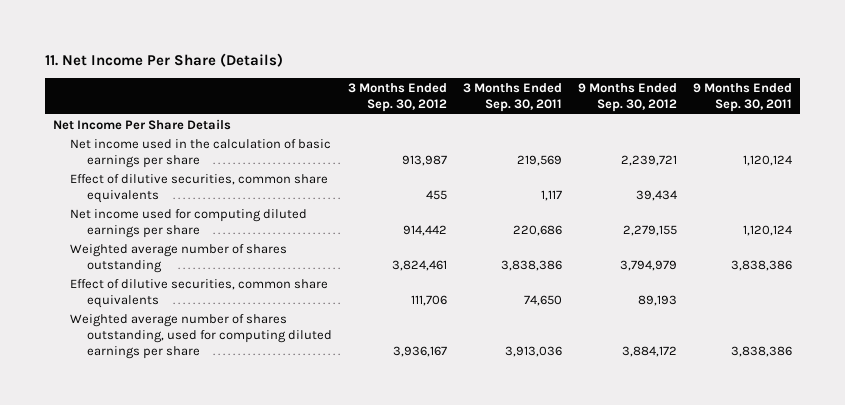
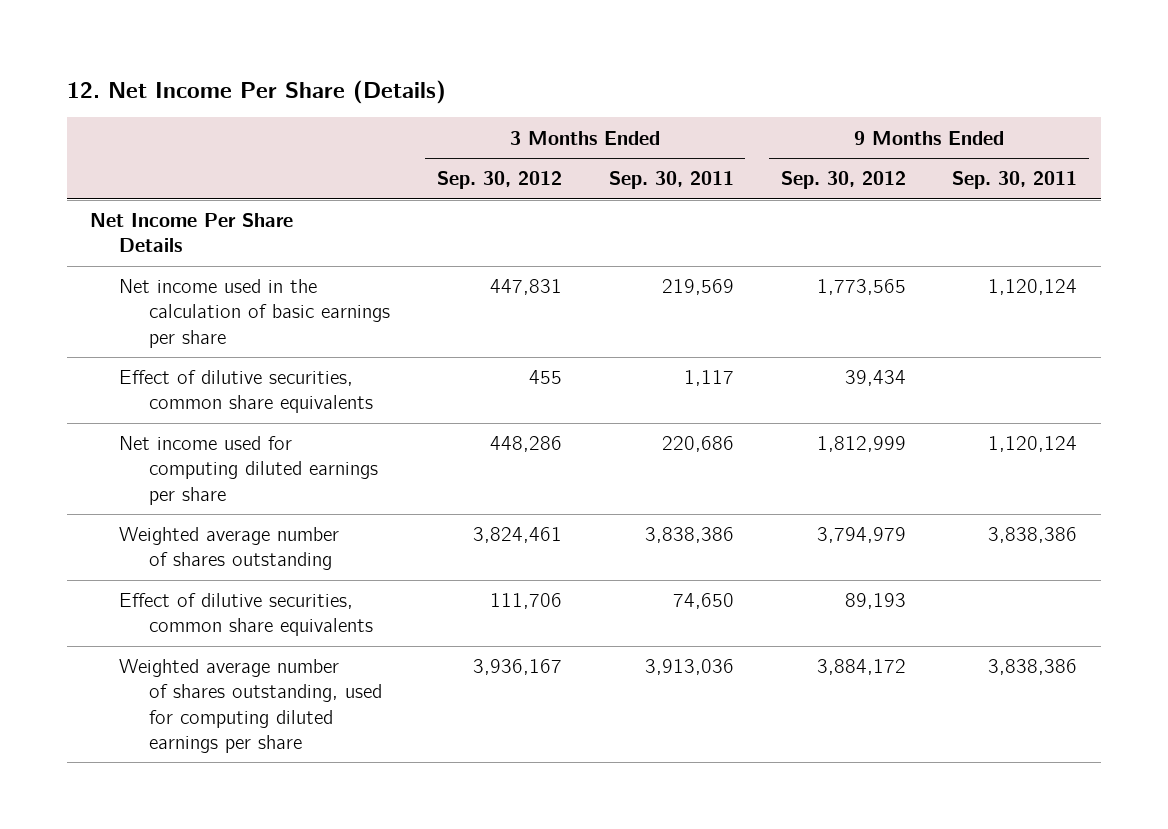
[44,53,283,68] 11. Net Income Per Share (Details) -> [66,79,446,104] 12. Net Income Per Share (Details)
[401,154,447,166] 913,987 -> [489,279,562,296] 447,831
[621,154,678,166] 2,239,721 -> [816,279,906,296] 1,773,565
[402,224,447,236] 914,442 -> [489,436,562,453] 448,286
[623,224,678,236] 2,279,155 -> [816,436,906,453] 1,812,999

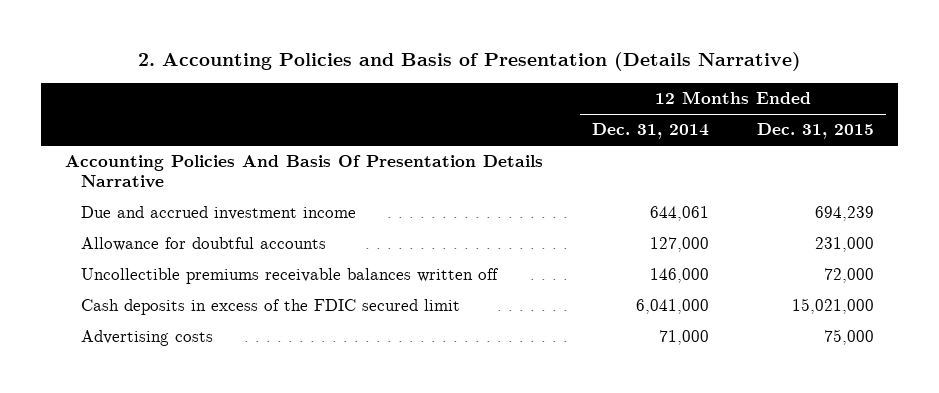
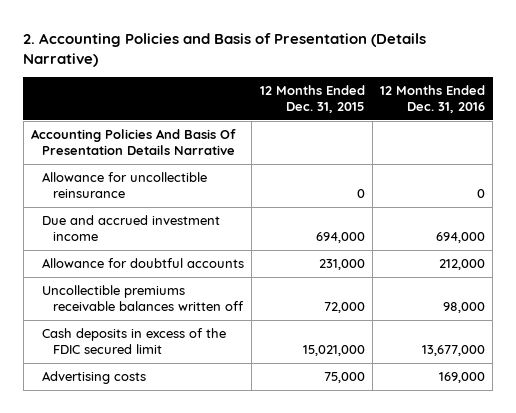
[591,123,709,140] Dec. 31, 2014 -> none
none -> [380,84,486,114] 12 Months Ended Dec. 31, 2016
none -> [42,171,208,199] Allowance for uncollectible reinsurance
[815,206,875,222] 694,239 -> [315,232,365,244] 694,000

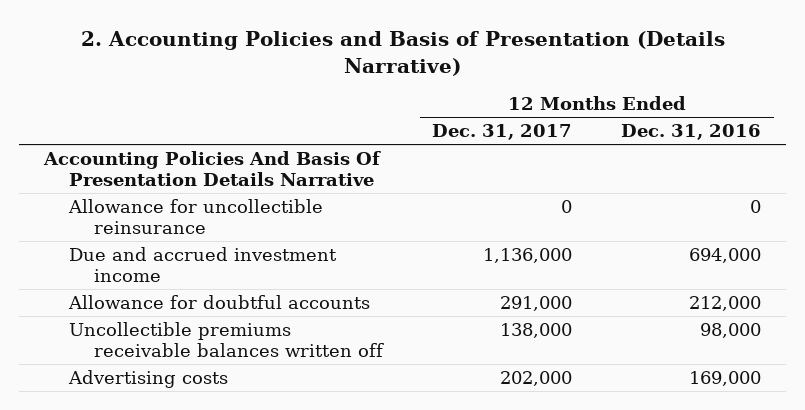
[259,84,365,114] 12 Months Ended Dec. 31, 2015 -> none
none -> [432,123,573,140] Dec. 31, 2017
[42,327,227,355] Cash deposits in excess of the FDIC secured limit -> none

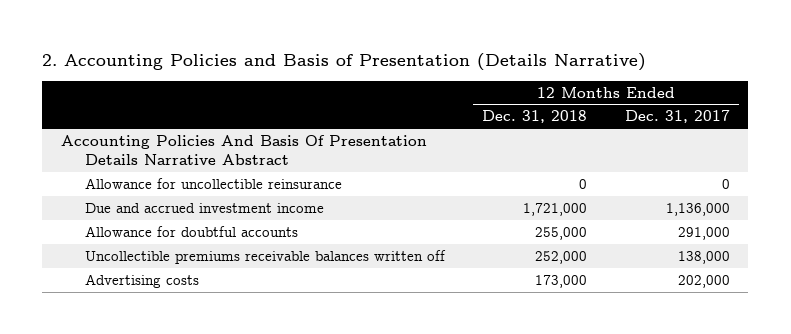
[621,123,762,140] Dec. 31, 2016 -> none
none -> [482,110,588,124] Dec. 31, 2018
[42,150,381,187] Accounting Policies And Basis Of Presentation Details Narrative -> [61,135,428,165] Accounting Policies And Basis Of Presentation Details Narrative Abstract

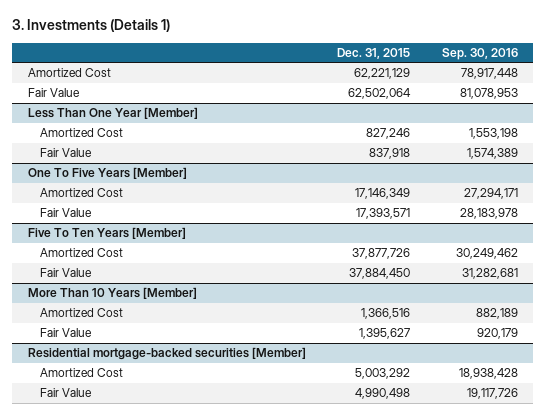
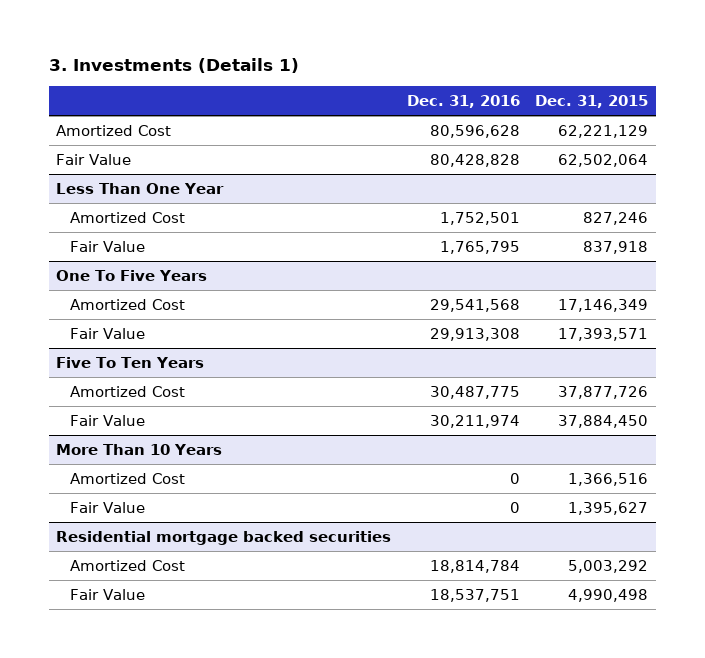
[441,47,518,60] Sep. 30, 2016 -> none
none -> [406,94,520,108] Dec. 31, 2016
[27,107,198,120] Less Than One Year [Member] -> [56,182,225,194] Less Than One Year
[27,167,187,180] One To Five Years [Member] -> [56,269,208,281] One To Five Years
[27,227,186,240] Five To Ten Years [Member] -> [56,356,205,368] Five To Ten Years
[27,287,197,300] More Than 10 Years [Member] -> [56,443,223,455] More Than 10 Years
[27,347,306,361] Residential mortgage-backed securities [Member] -> [56,530,392,545] Residential mortgage backed securities

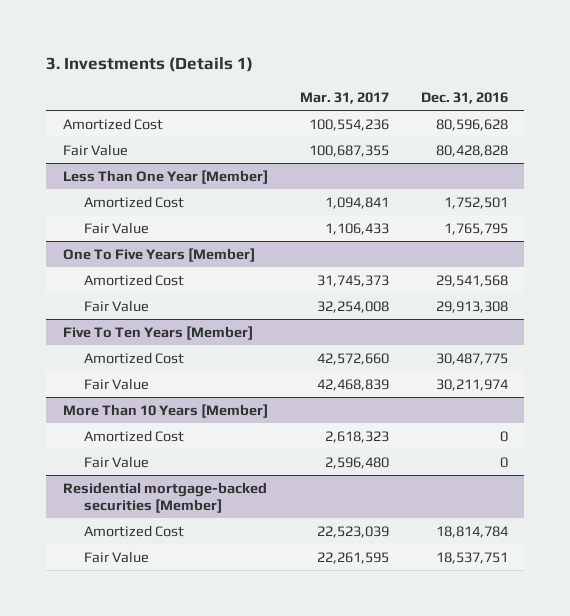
[535,94,649,108] Dec. 31, 2015 -> none
none -> [299,92,389,105] Mar. 31, 2017
[56,182,225,194] Less Than One Year -> [62,170,268,185] Less Than One Year [Member]
[56,269,208,281] One To Five Years -> [62,248,255,263] One To Five Years [Member]
[56,356,205,368] Five To Ten Years -> [62,326,253,341] Five To Ten Years [Member]
[56,443,223,455] More Than 10 Years -> [62,404,268,419] More Than 10 Years [Member]
[56,530,392,545] Residential mortgage backed securities -> [62,482,267,514] Residential mortgage-backed securities [Member]

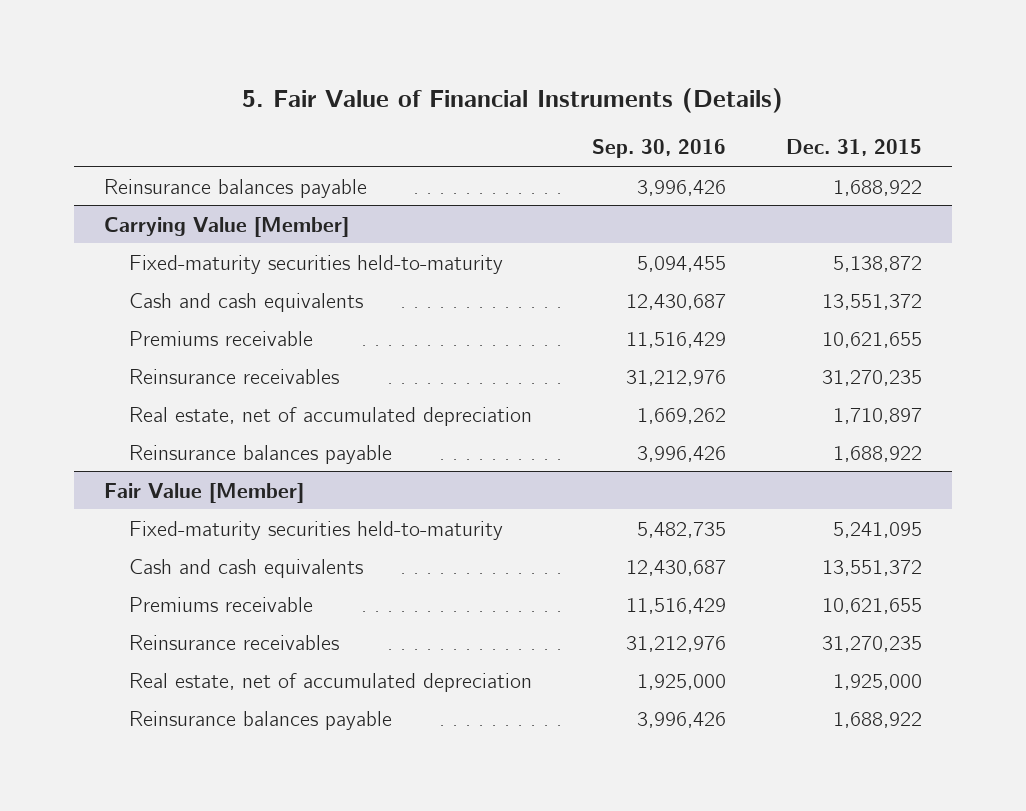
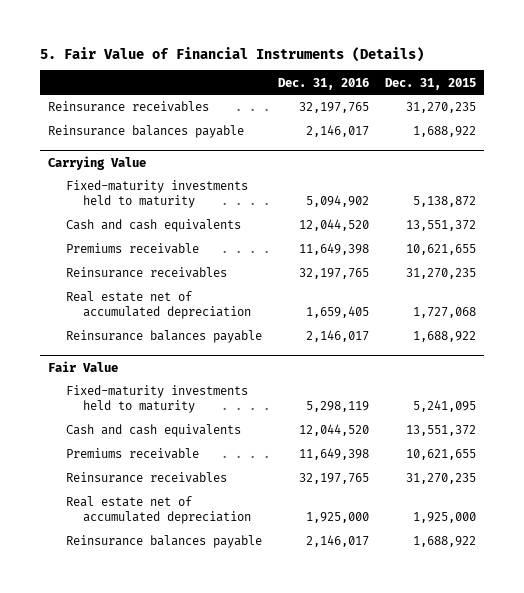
[592,139,727,159] Sep. 30, 2016 -> none
none -> [277,77,369,90] Dec. 31, 2016
none -> [48,101,210,113] Reinsurance receivables
[103,216,349,237] Carrying Value [Member] -> [48,155,147,170] Carrying Value
[129,254,504,274] Fixed-maturity securities held-to-maturity -> [65,180,248,209] Fixed-maturity investments held to maturity
[129,406,533,426] Real estate, net of accumulated depreciation -> [65,291,252,320] Real estate net of accumulated depreciation
[833,407,923,424] 1,710,897 -> [413,307,477,319] 1,727,068
[103,482,304,503] Fair Value [Member] -> [48,360,119,372] Fair Value
[129,520,504,540] Fixed-maturity securities held-to-maturity -> [65,385,248,414] Fixed-maturity investments held to maturity
[129,672,533,692] Real estate, net of accumulated depreciation -> [65,496,252,525] Real estate net of accumulated depreciation

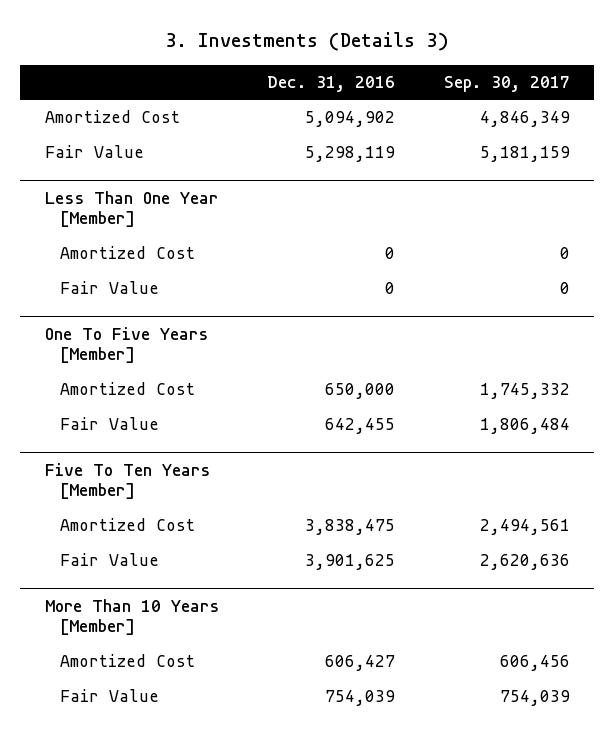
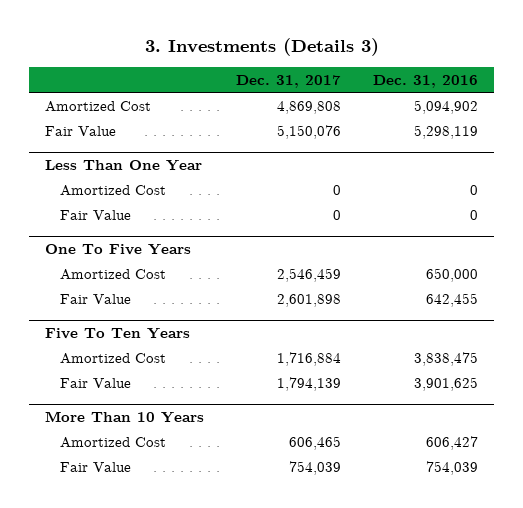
[443,75,570,92] Sep. 30, 2017 -> none
none -> [236,75,342,89] Dec. 31, 2017
[44,190,218,228] Less Than One Year [Member] -> [45,160,203,172] Less Than One Year
[44,326,208,364] One To Five Years [Member] -> [45,244,192,256] One To Five Years
[44,462,210,500] Five To Ten Years [Member] -> [45,328,191,340] Five To Ten Years
[44,598,219,636] More Than 10 Years [Member] -> [45,411,205,424] More Than 10 Years

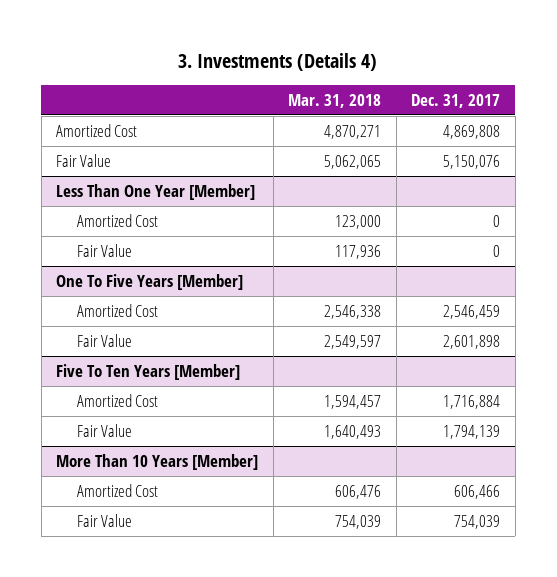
[144,38,379,57] 3. Investments (Details 3) -> [178,52,378,71] 3. Investments (Details 4)
[373,75,479,89] Dec. 31, 2016 -> none
none -> [288,93,382,108] Mar. 31, 2018
[45,160,203,172] Less Than One Year -> [56,183,256,200] Less Than One Year [Member]
[45,244,192,256] One To Five Years -> [56,273,244,290] One To Five Years [Member]
[45,328,191,340] Five To Ten Years -> [56,363,241,380] Five To Ten Years [Member]
[45,411,205,424] More Than 10 Years -> [56,453,259,470] More Than 10 Years [Member]
[289,435,342,450] 606,465 -> [454,484,501,499] 606,466

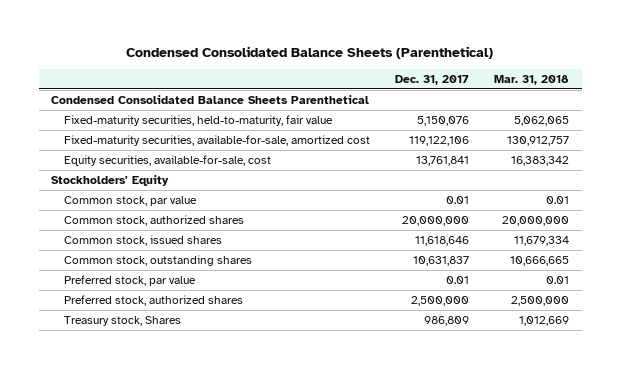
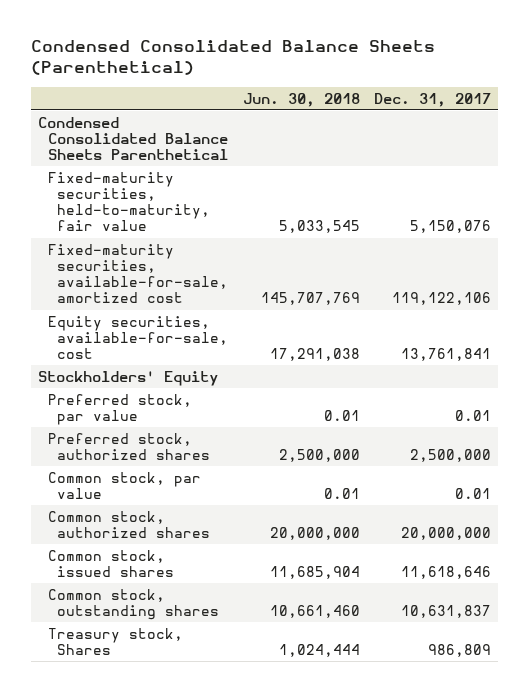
[494,74,570,85] Mar. 31, 2018 -> none
none -> [242,92,360,107] Jun. 30, 2018
[64,274,197,286] Preferred stock, par value -> [47,393,192,425] Preferred stock, par value
[64,294,244,306] Preferred stock, authorized shares -> [47,432,211,460] Preferred stock, authorized shares

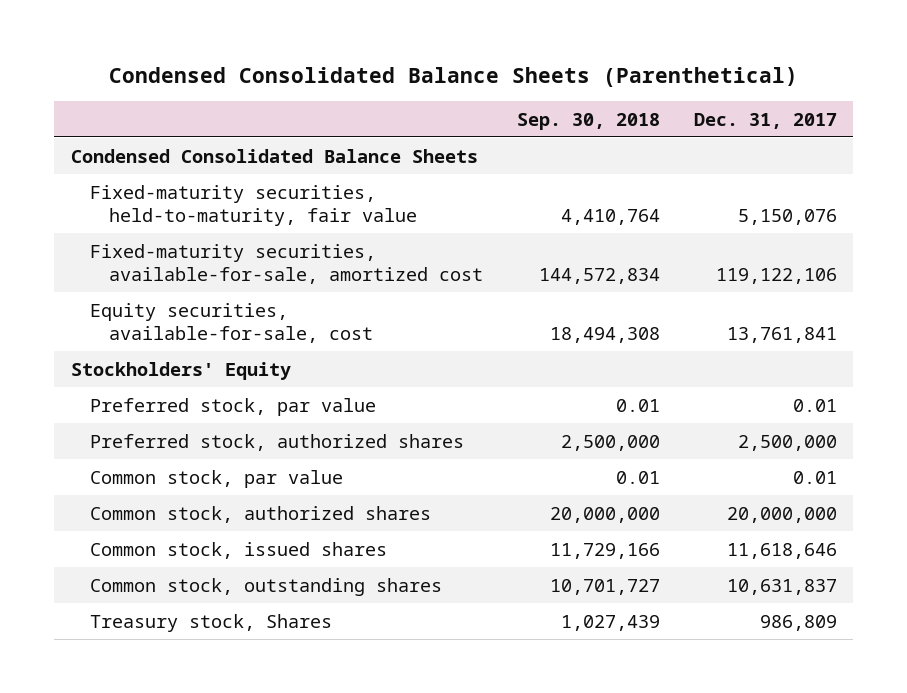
[242,92,360,107] Jun. 30, 2018 -> none
none -> [516,112,660,130] Sep. 30, 2018
[37,116,228,161] Condensed Consolidated Balance Sheets Parenthetical -> [70,148,478,163] Condensed Consolidated Balance Sheets

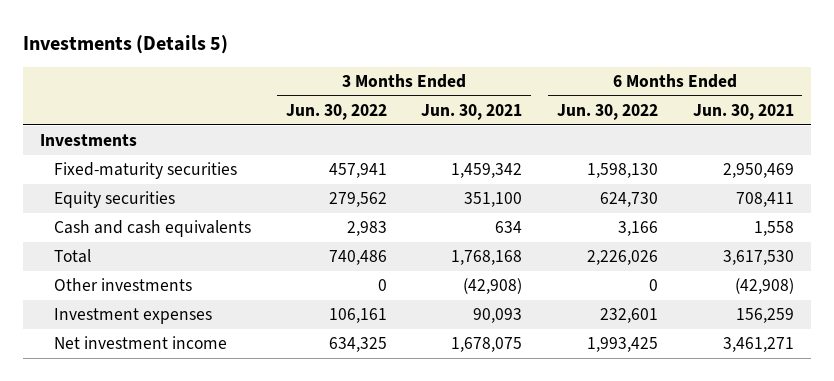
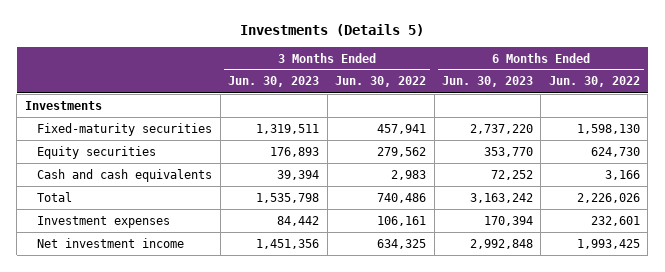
[421,104,523,121] Jun. 30, 2021 -> none
[692,104,794,121] Jun. 30, 2021 -> none
none -> [228,76,320,88] Jun. 30, 2023
none -> [441,76,533,88] Jun. 30, 2023
[54,278,193,292] Other investments -> none

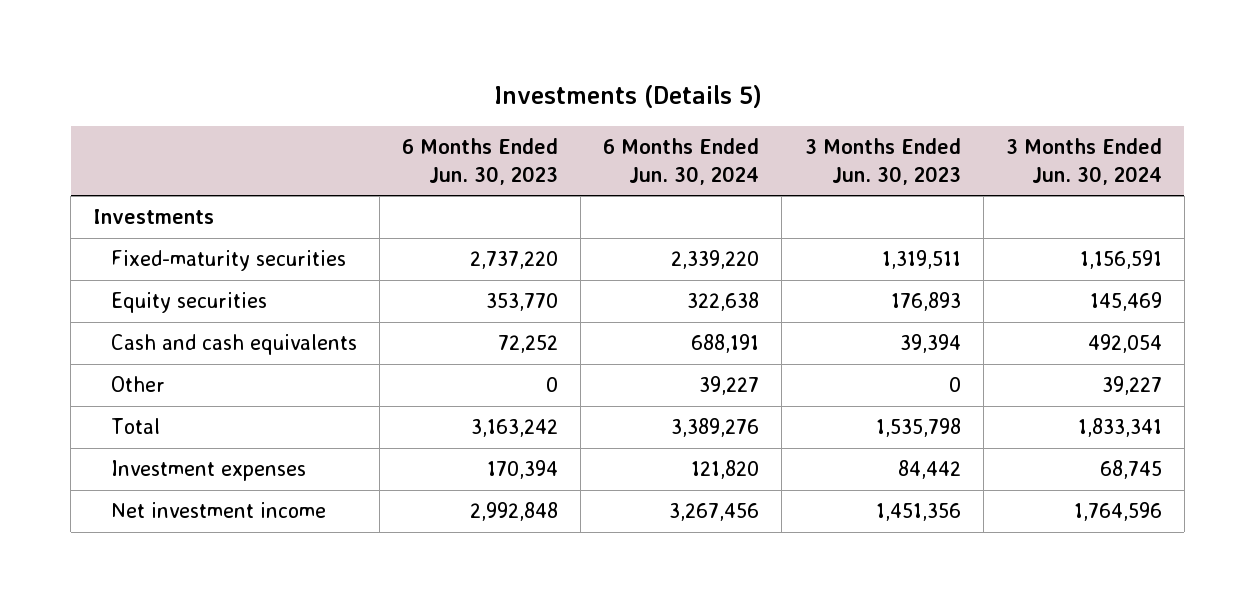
[335,76,427,88] Jun. 30, 2022 -> none
[548,76,640,88] Jun. 30, 2022 -> none
none -> [603,138,760,185] 6 Months Ended Jun. 30, 2024
none -> [1005,138,1162,185] 3 Months Ended Jun. 30, 2024
none -> [110,376,165,393] Other

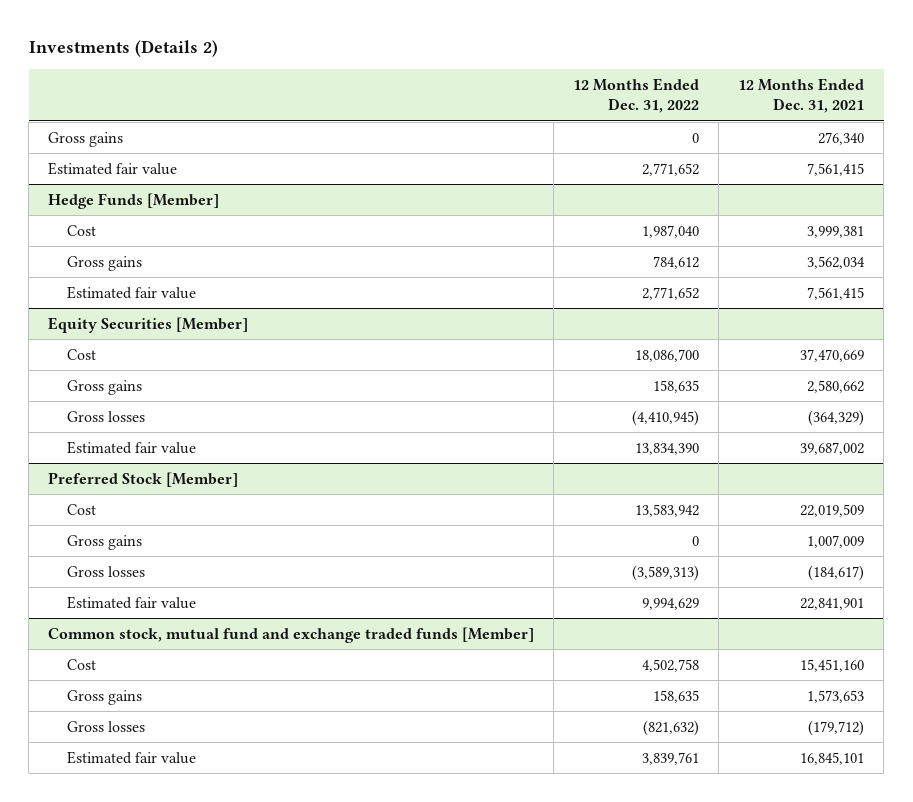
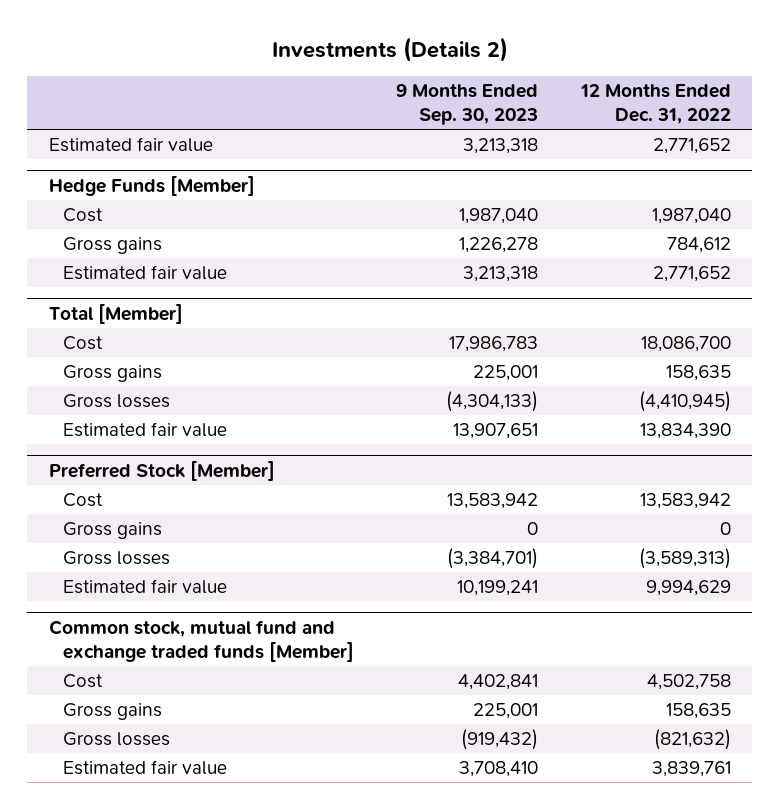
[738,78,865,114] 12 Months Ended Dec. 31, 2021 -> none
none -> [396,84,539,126] 9 Months Ended Sep. 30, 2023
[48,131,124,147] Gross gains -> none
[48,316,249,333] Equity Securities [Member] -> none
none -> [48,304,183,325] Total [Member]

